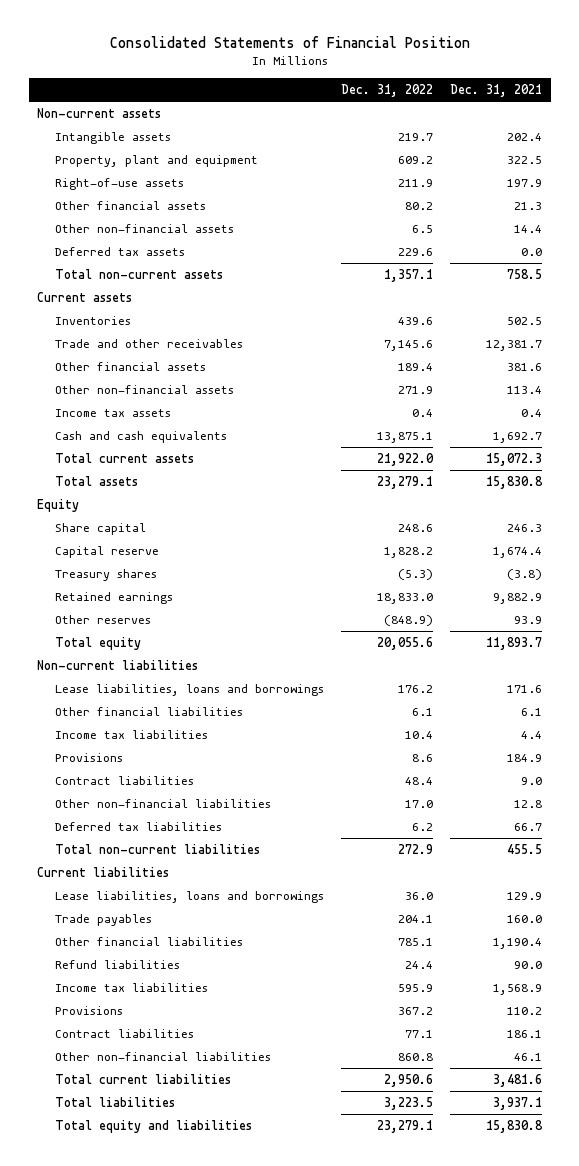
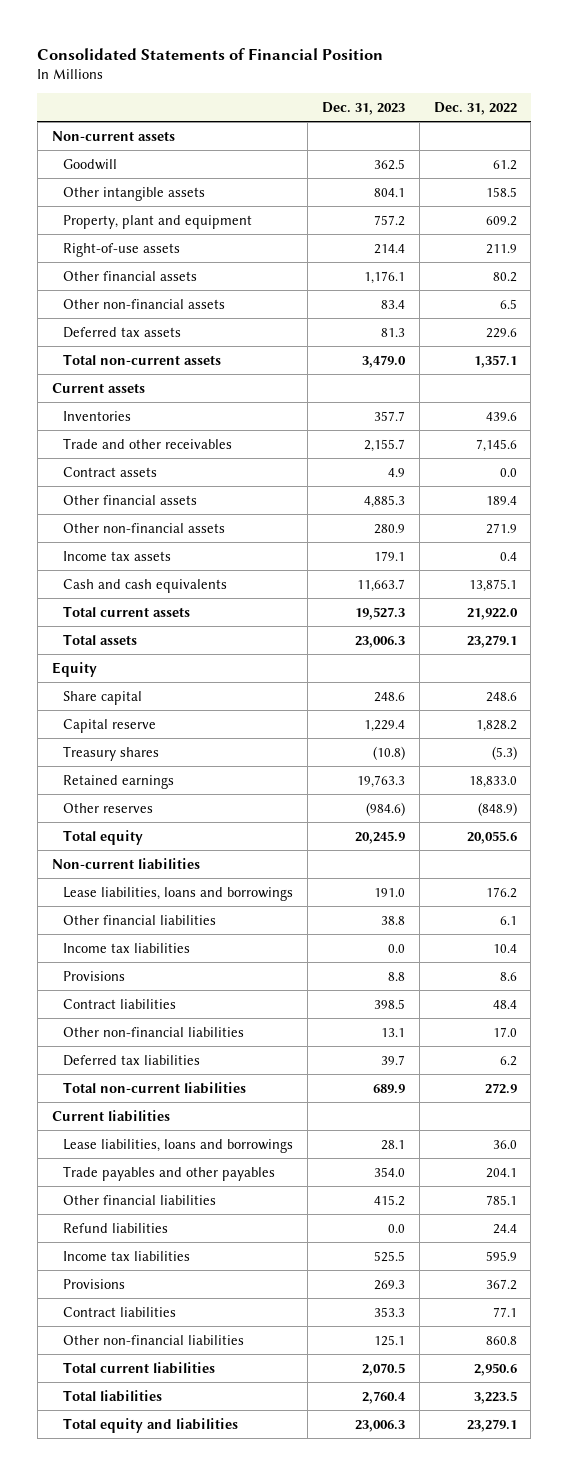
[450,84,543,98] Dec. 31, 2021 -> none
none -> [321,101,405,115] Dec. 31, 2023
none -> [63,158,118,170] Goodwill
[55,132,172,145] Intangible assets -> [63,186,206,201] Other intangible assets
[398,133,434,142] 219.7 -> [485,186,517,197] 158.5
none -> [63,466,158,477] Contract assets
[55,914,153,927] Trade payables -> [63,1165,276,1181] Trade payables and other payables

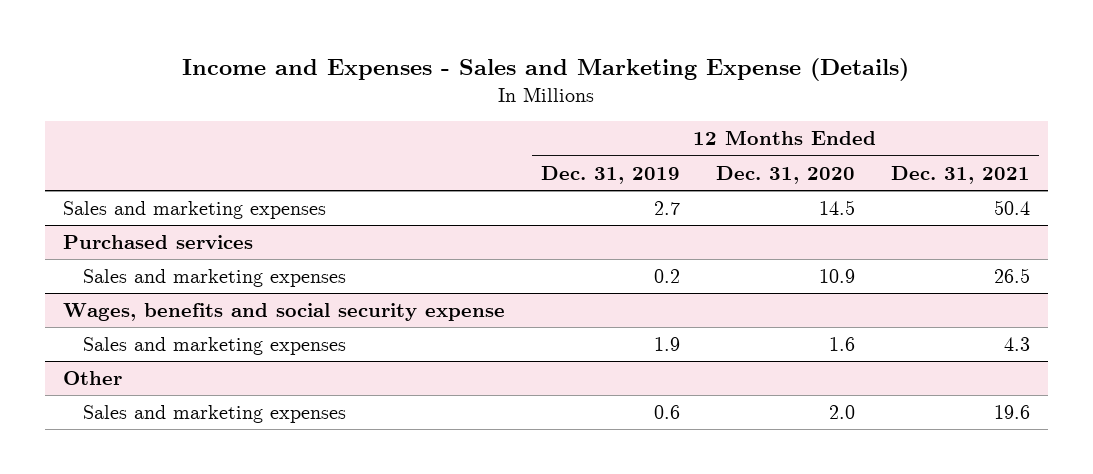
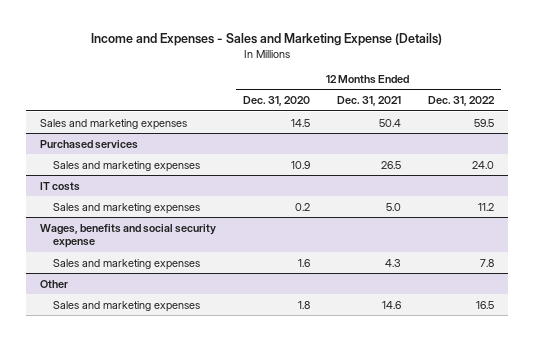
[540,165,680,184] Dec. 31, 2019 -> none
none -> [428,96,496,107] Dec. 31, 2022
none -> [39,181,80,191] IT costs
none -> [53,202,201,214] Sales and marketing expenses
[828,404,855,419] 2.0 -> [297,300,310,309] 1.8
[993,404,1030,419] 19.6 -> [381,300,401,309] 14.6

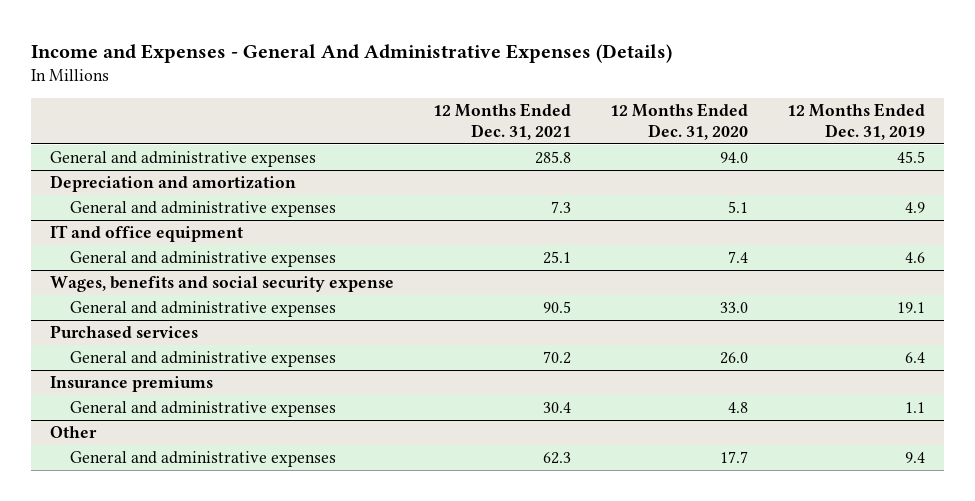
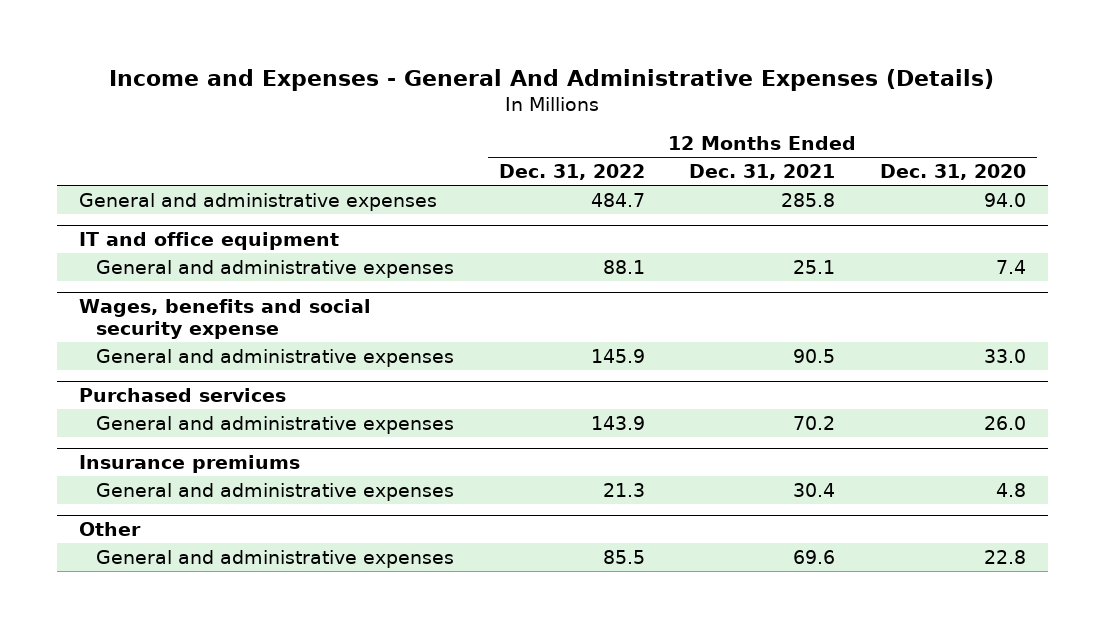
[786,103,925,140] 12 Months Ended Dec. 31, 2019 -> none
none -> [498,164,645,181] Dec. 31, 2022
[50,175,297,193] Depreciation and amortization -> none
[70,201,337,218] General and administrative expenses -> none
[543,452,572,465] 62.3 -> [793,549,836,564] 69.6
[719,451,748,464] 17.7 -> [983,549,1026,564] 22.8

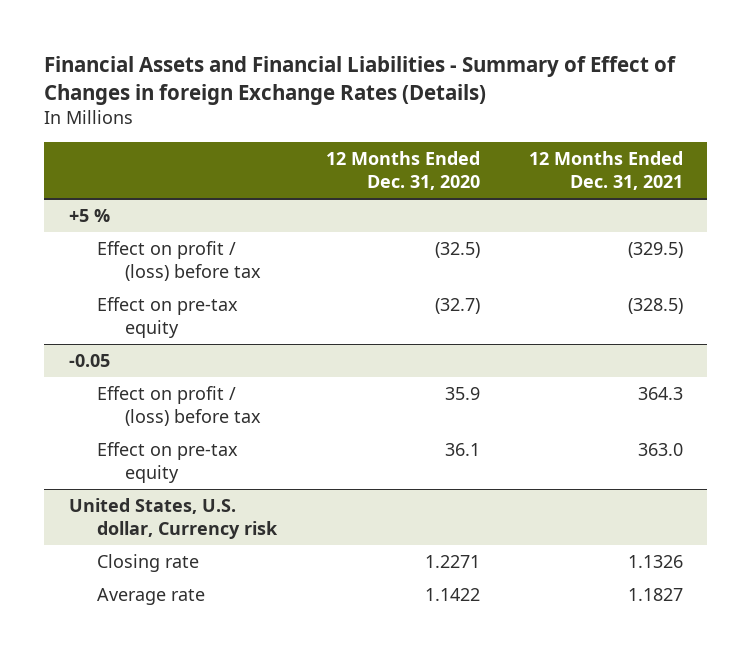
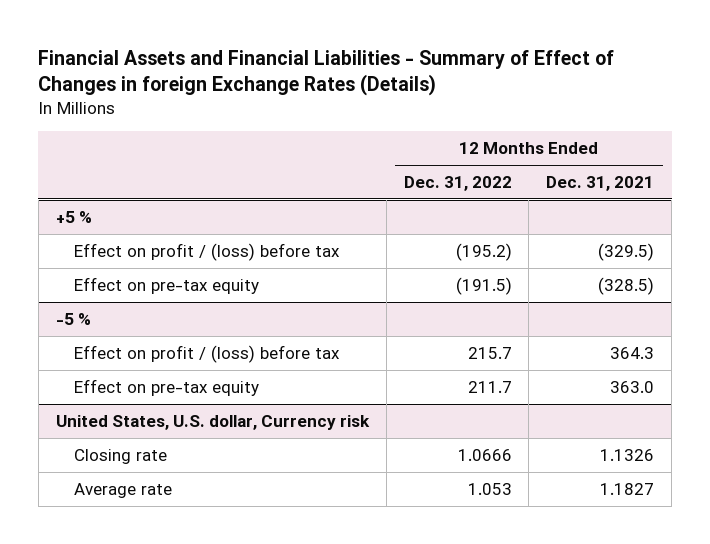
[325,151,480,191] 12 Months Ended Dec. 31, 2020 -> none
none -> [403,175,512,191] Dec. 31, 2022
[68,353,110,367] -0.05 -> [55,312,91,325] -5 %

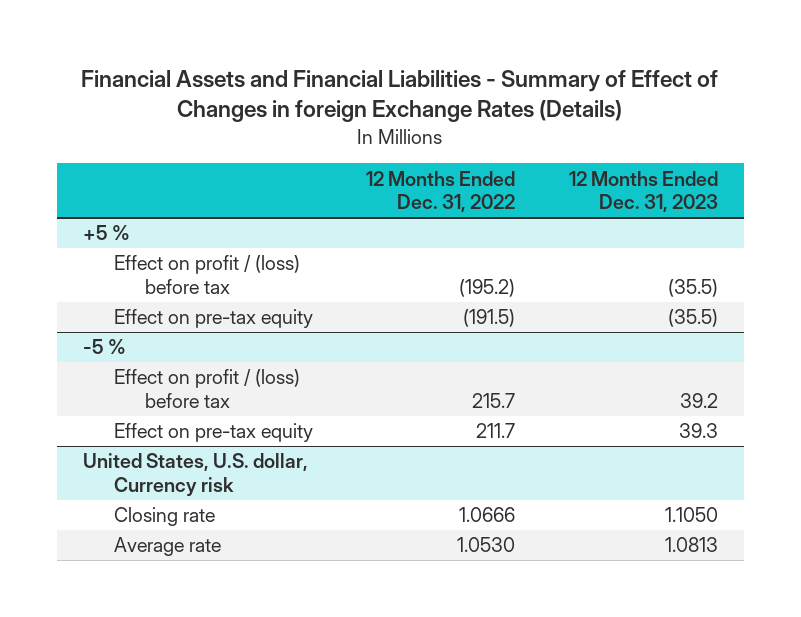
[546,175,655,191] Dec. 31, 2021 -> none
none -> [568,170,718,213] 12 Months Ended Dec. 31, 2023
[467,482,512,495] 1.053 -> [457,537,516,553] 1.0530

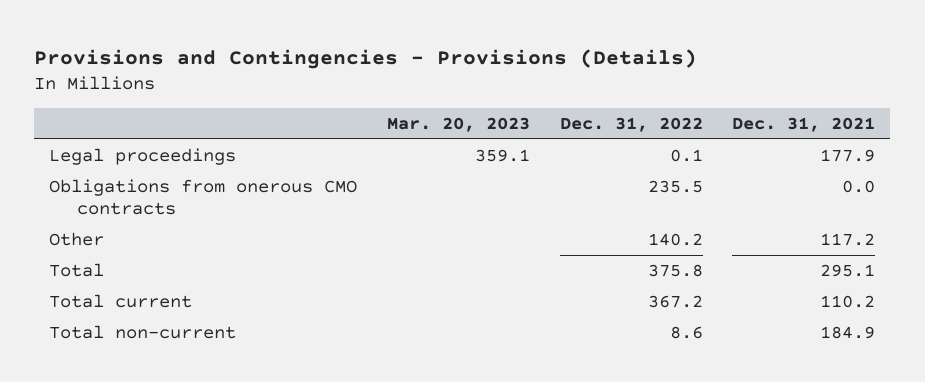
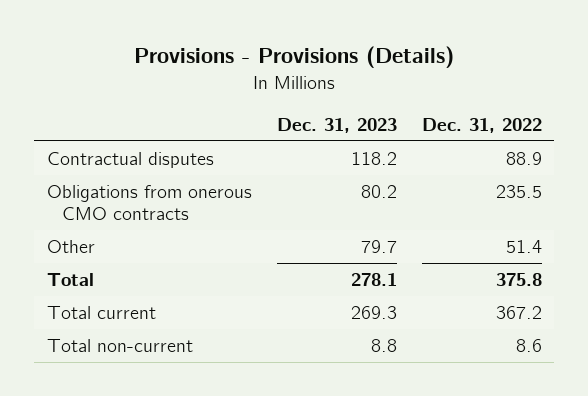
[34,48,698,69] Provisions and Contingencies - Provisions (Details) -> [134,46,455,69] Provisions - Provisions (Details)
[387,117,531,133] Mar. 20, 2023 -> none
[732,117,876,133] Dec. 31, 2021 -> none
none -> [276,117,397,133] Dec. 31, 2023
[49,147,237,165] Legal proceedings -> none
none -> [46,152,214,169] Contractual disputes
[647,232,703,246] 140.2 -> [505,240,542,254] 51.4

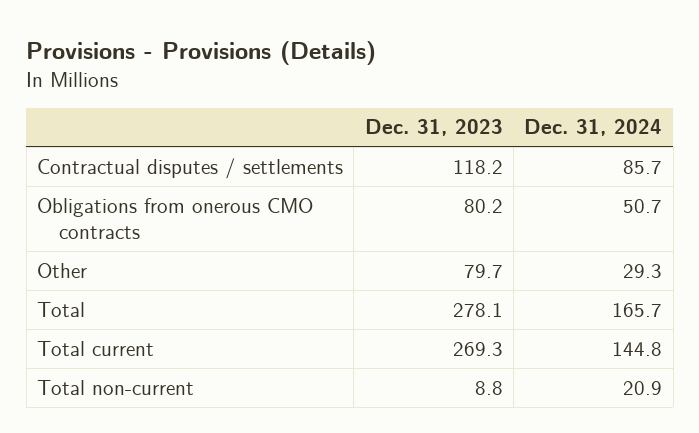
[421,117,542,133] Dec. 31, 2022 -> none
none -> [524,119,663,137] Dec. 31, 2024
[46,152,214,169] Contractual disputes -> [36,157,343,179] Contractual disputes / settlements

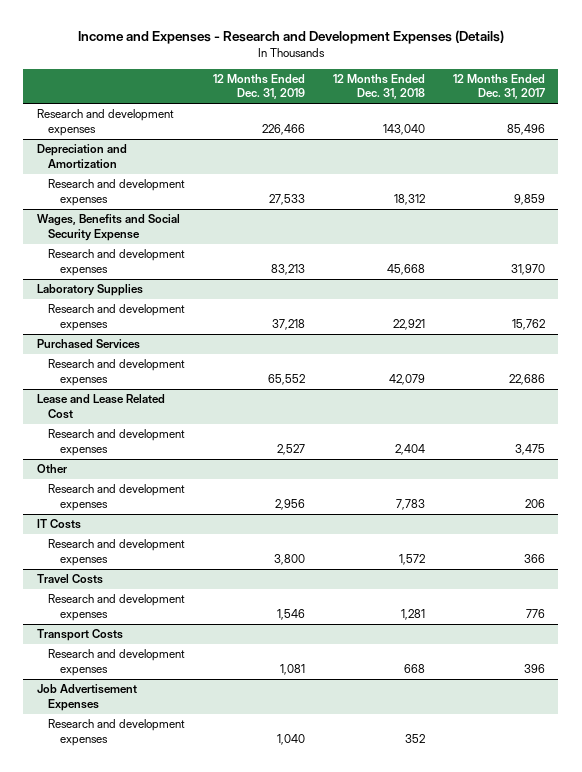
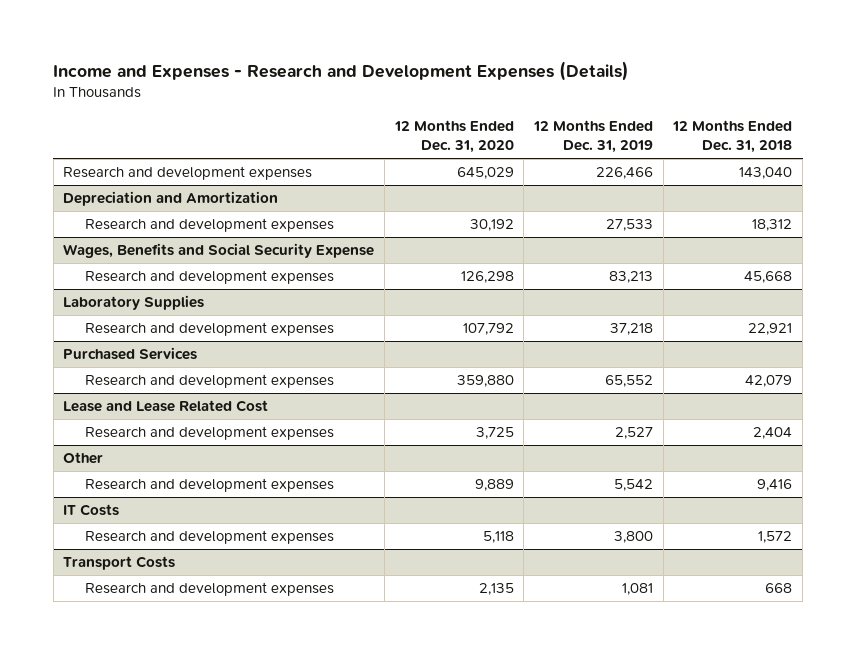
[452,73,545,100] 12 Months Ended Dec. 31, 2017 -> none
none -> [393,119,514,154] 12 Months Ended Dec. 31, 2020
[275,498,306,510] 2,956 -> [614,479,654,492] 5,542
[395,498,425,510] 7,783 -> [757,479,793,492] 9,416
[37,574,104,585] Travel Costs -> none
[48,594,186,621] Research and development expenses -> none
[37,684,138,711] Job Advertisement Expenses -> none
[48,719,186,746] Research and development expenses -> none

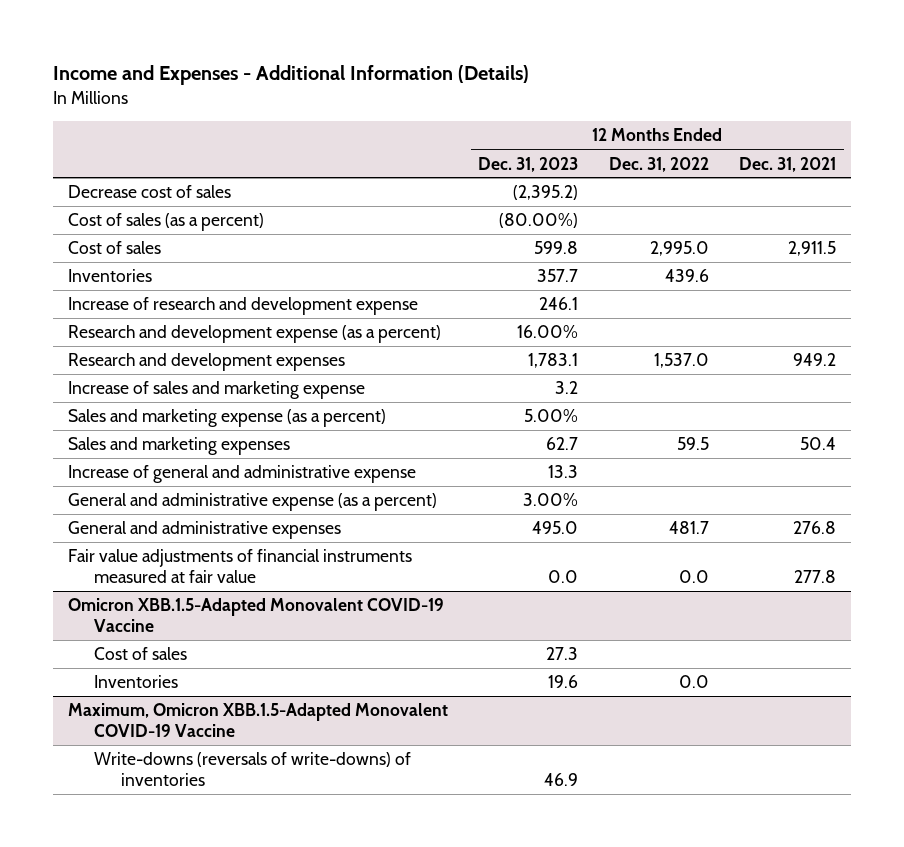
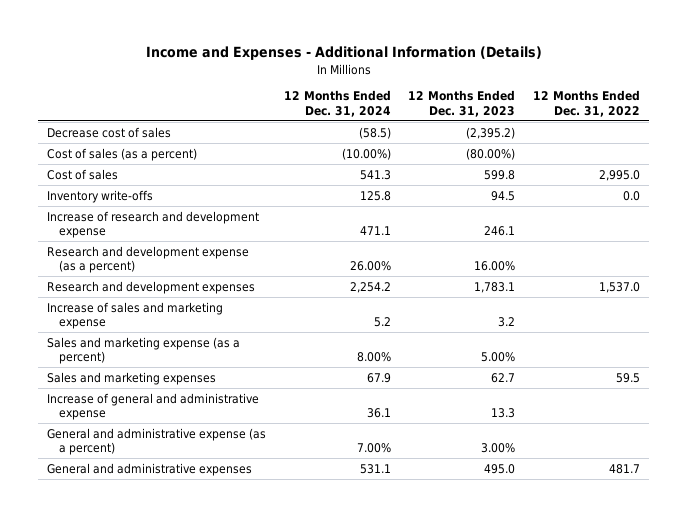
[739,156,837,172] Dec. 31, 2021 -> none
none -> [283,90,391,117] 12 Months Ended Dec. 31, 2024
[68,269,153,283] Inventories -> none
none -> [47,189,154,203] Inventory write-offs
[68,549,413,583] Fair value adjustments of financial instruments measured at fair value -> none
[68,598,445,632] Omicron XBB.1.5-Adapted Monovalent COVID-19 Vaccine -> none
[94,647,188,661] Cost of sales -> none
[94,675,179,689] Inventories -> none
[68,703,449,737] Maximum, Omicron XBB.1.5-Adapted Monovalent COVID-19 Vaccine -> none
[94,752,412,786] Write-downs (reversals of write-downs) of inventories -> none

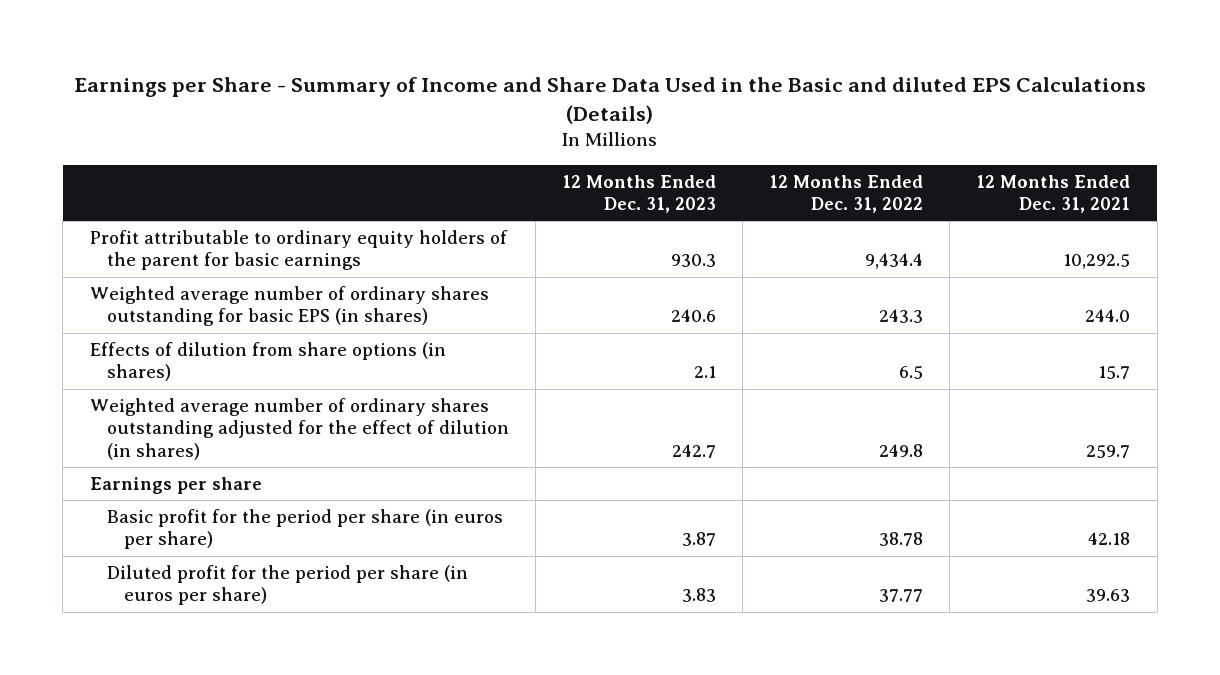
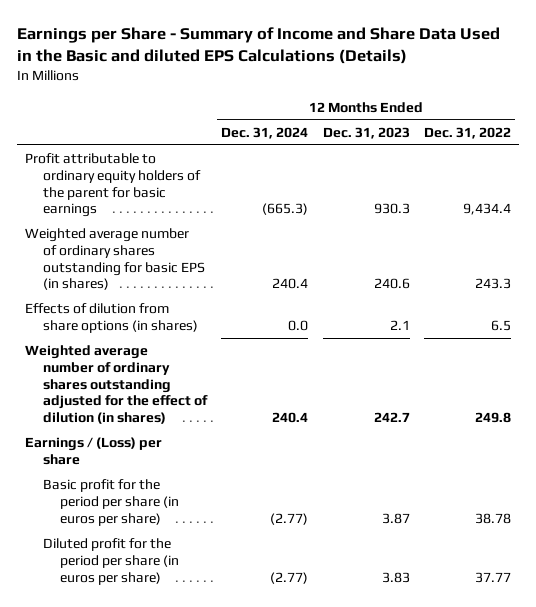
[976,174,1131,214] 12 Months Ended Dec. 31, 2021 -> none
none -> [221,126,309,139] Dec. 31, 2024
[89,476,262,494] Earnings per share -> [24,437,162,465] Earnings / (Loss) per share

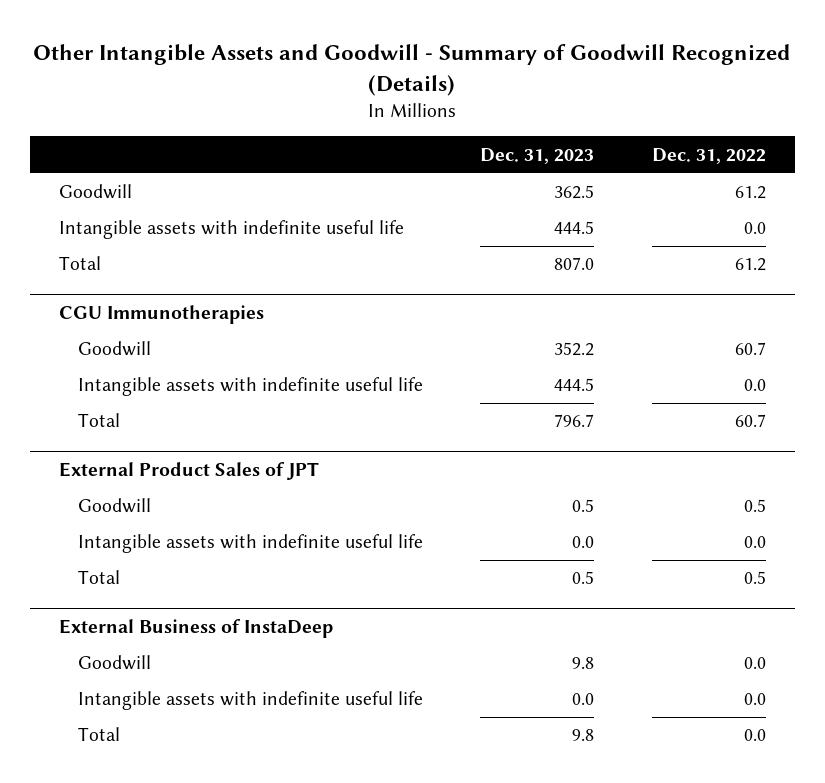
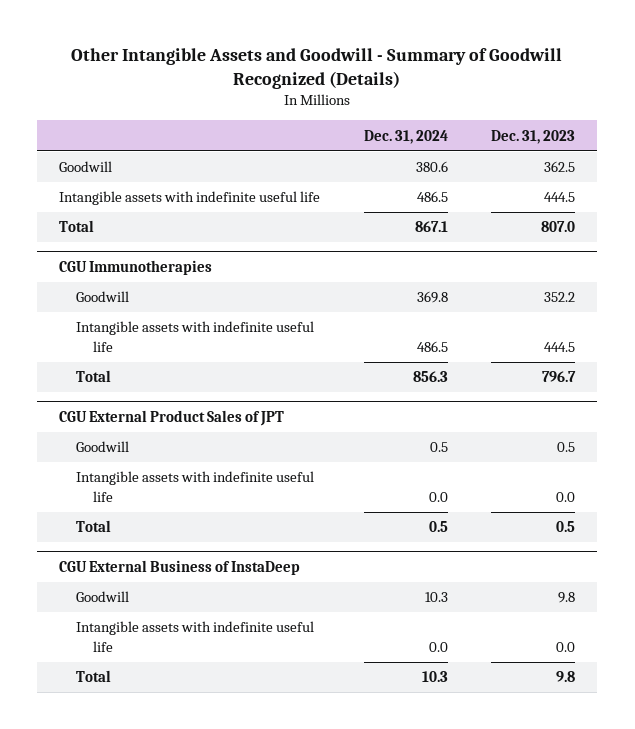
[651,147,766,164] Dec. 31, 2022 -> none
none -> [363,129,448,144] Dec. 31, 2024
[58,461,319,480] External Product Sales of JPT -> [59,410,285,427] CGU External Product Sales of JPT
[58,618,333,638] External Business of InstaDeep -> [59,560,301,576] CGU External Business of InstaDeep

